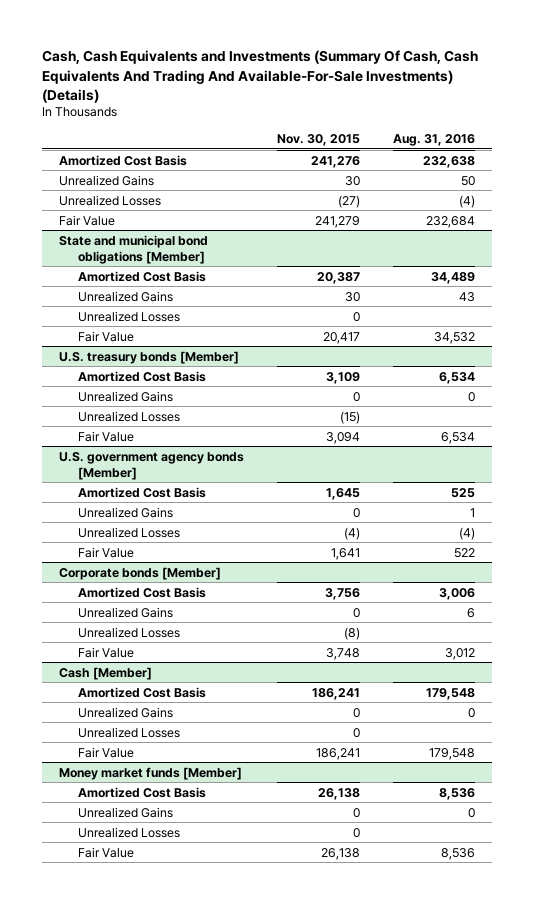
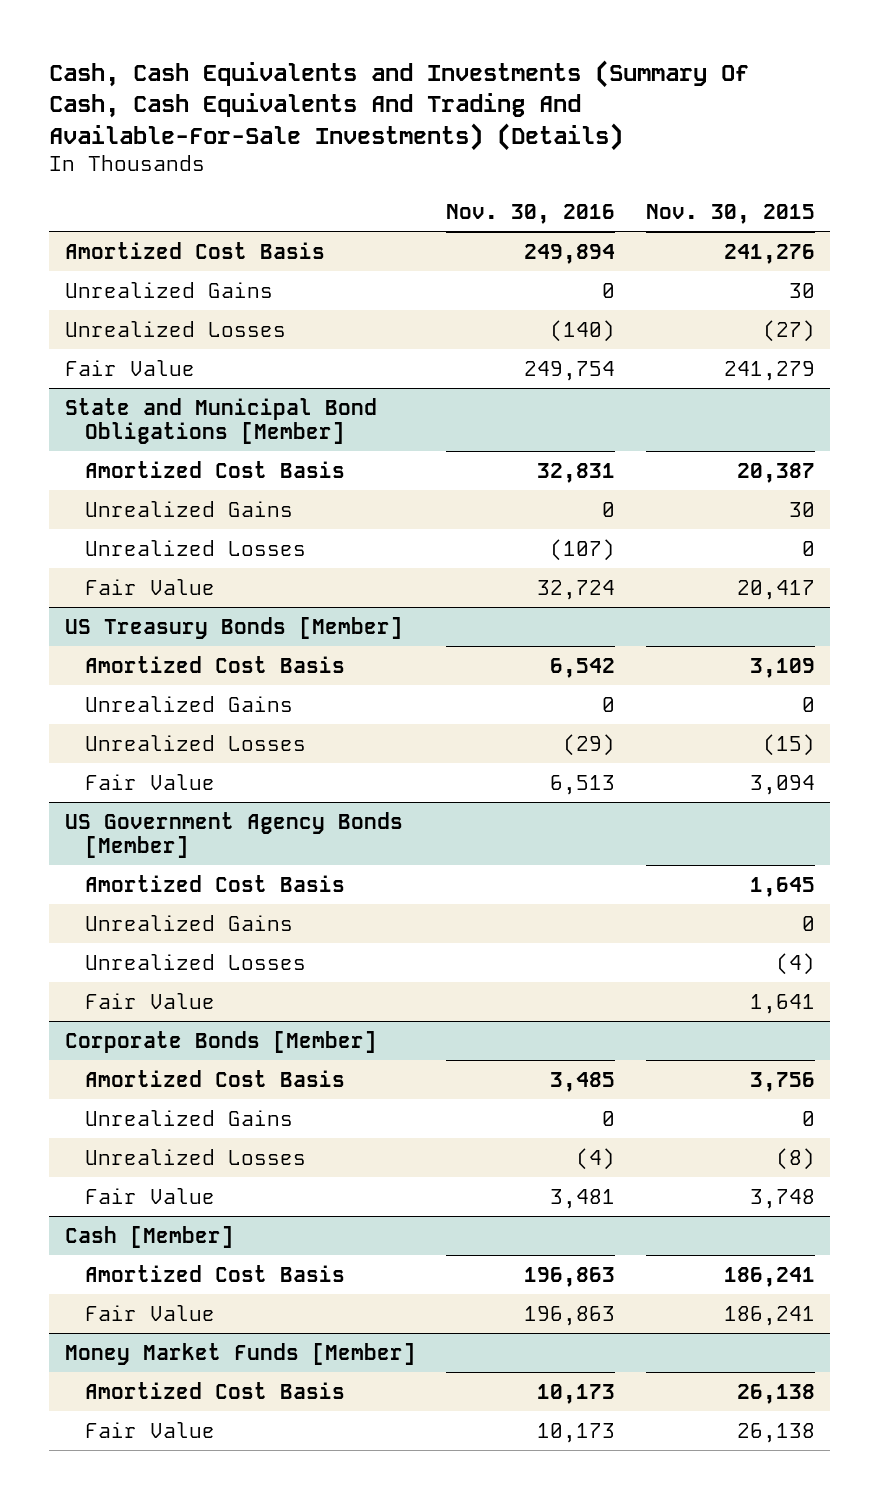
[393,134,476,147] Aug. 31, 2016 -> none
none -> [446,203,616,224] Nov. 30, 2016
[58,234,208,264] State and municipal bond obligations [Member] -> [64,397,377,444] State and Municipal Bond Obligations [Member]
[58,350,239,364] U.S. treasury bonds [Member] -> [64,616,403,639] US Treasury Bonds [Member]
[58,451,244,480] U.S. government agency bonds [Member] -> [64,811,403,858] US Government Agency Bonds [Member]
[58,566,221,580] Corporate bonds [Member] -> [64,1030,377,1053] Corporate Bonds [Member]
[77,706,173,718] Unrealized Gains -> none
[77,726,180,738] Unrealized Losses -> none
[58,766,242,780] Money market funds [Member] -> [64,1342,416,1365] Money Market Funds [Member]
[77,806,173,818] Unrealized Gains -> none
[77,826,180,838] Unrealized Losses -> none

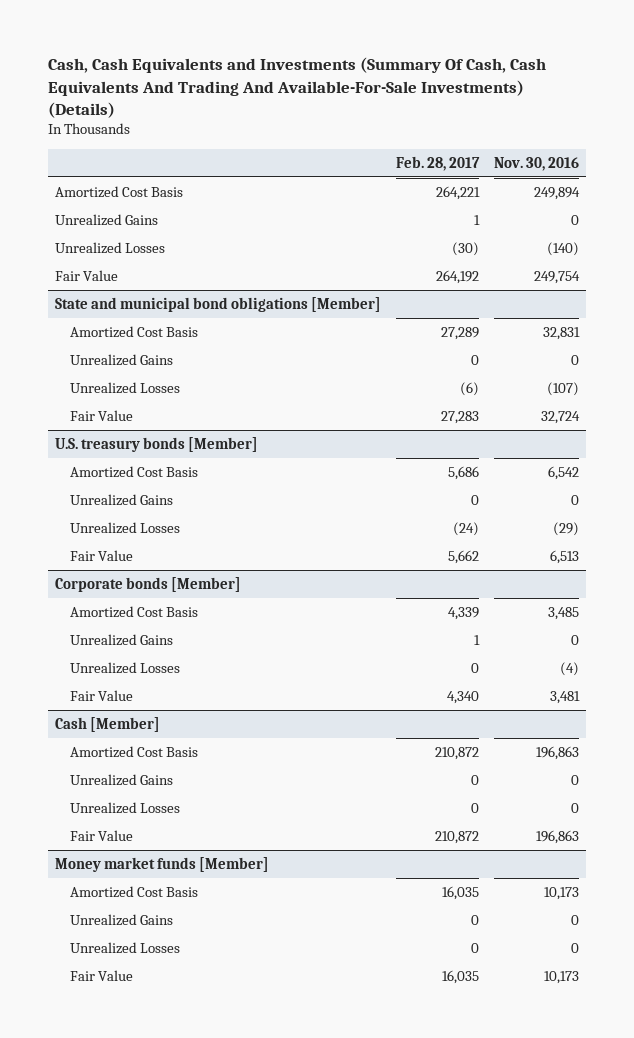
[645,203,815,224] Nov. 30, 2015 -> none
none -> [396,155,481,171] Feb. 28, 2017
[64,397,377,444] State and Municipal Bond Obligations [Member] -> [55,296,382,312] State and municipal bond obligations [Member]
[64,616,403,639] US Treasury Bonds [Member] -> [55,436,259,452] U.S. treasury bonds [Member]
[64,811,403,858] US Government Agency Bonds [Member] -> none
[84,874,345,892] Amortized Cost Basis -> none
[84,914,293,931] Unrealized Gains -> none
[84,953,306,970] Unrealized Losses -> none
[84,992,215,1009] Fair Value -> none
[64,1030,377,1053] Corporate Bonds [Member] -> [55,576,242,592] Corporate bonds [Member]
none -> [69,773,173,786] Unrealized Gains
none -> [69,801,180,814] Unrealized Losses
[64,1342,416,1365] Money Market Funds [Member] -> [55,856,270,872] Money market funds [Member]
none -> [69,913,173,926] Unrealized Gains
none -> [69,941,180,954] Unrealized Losses

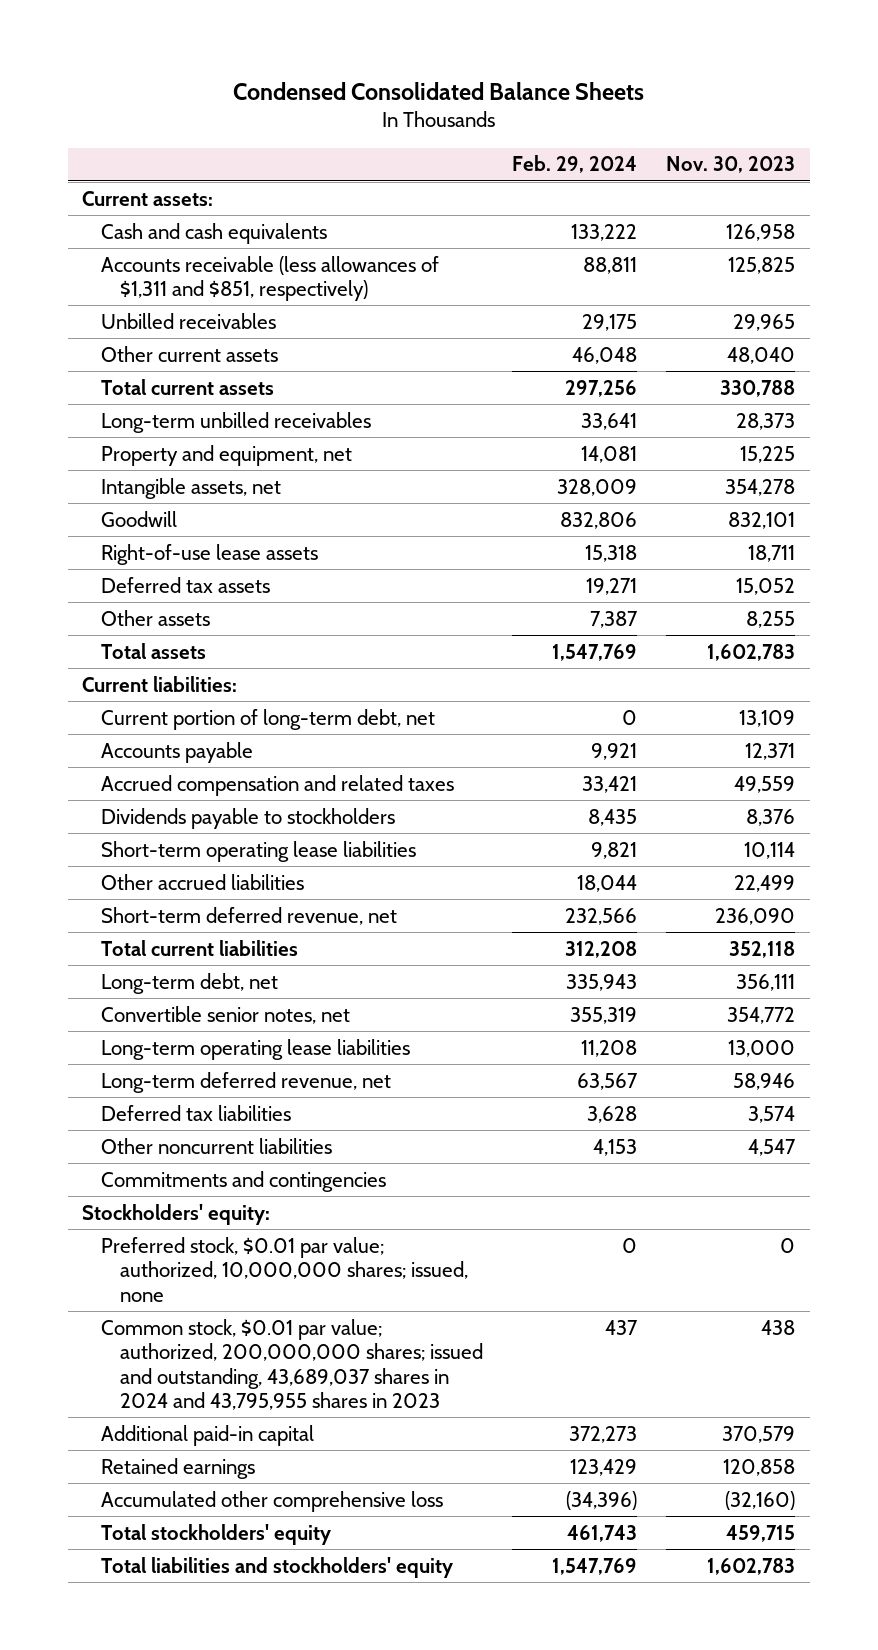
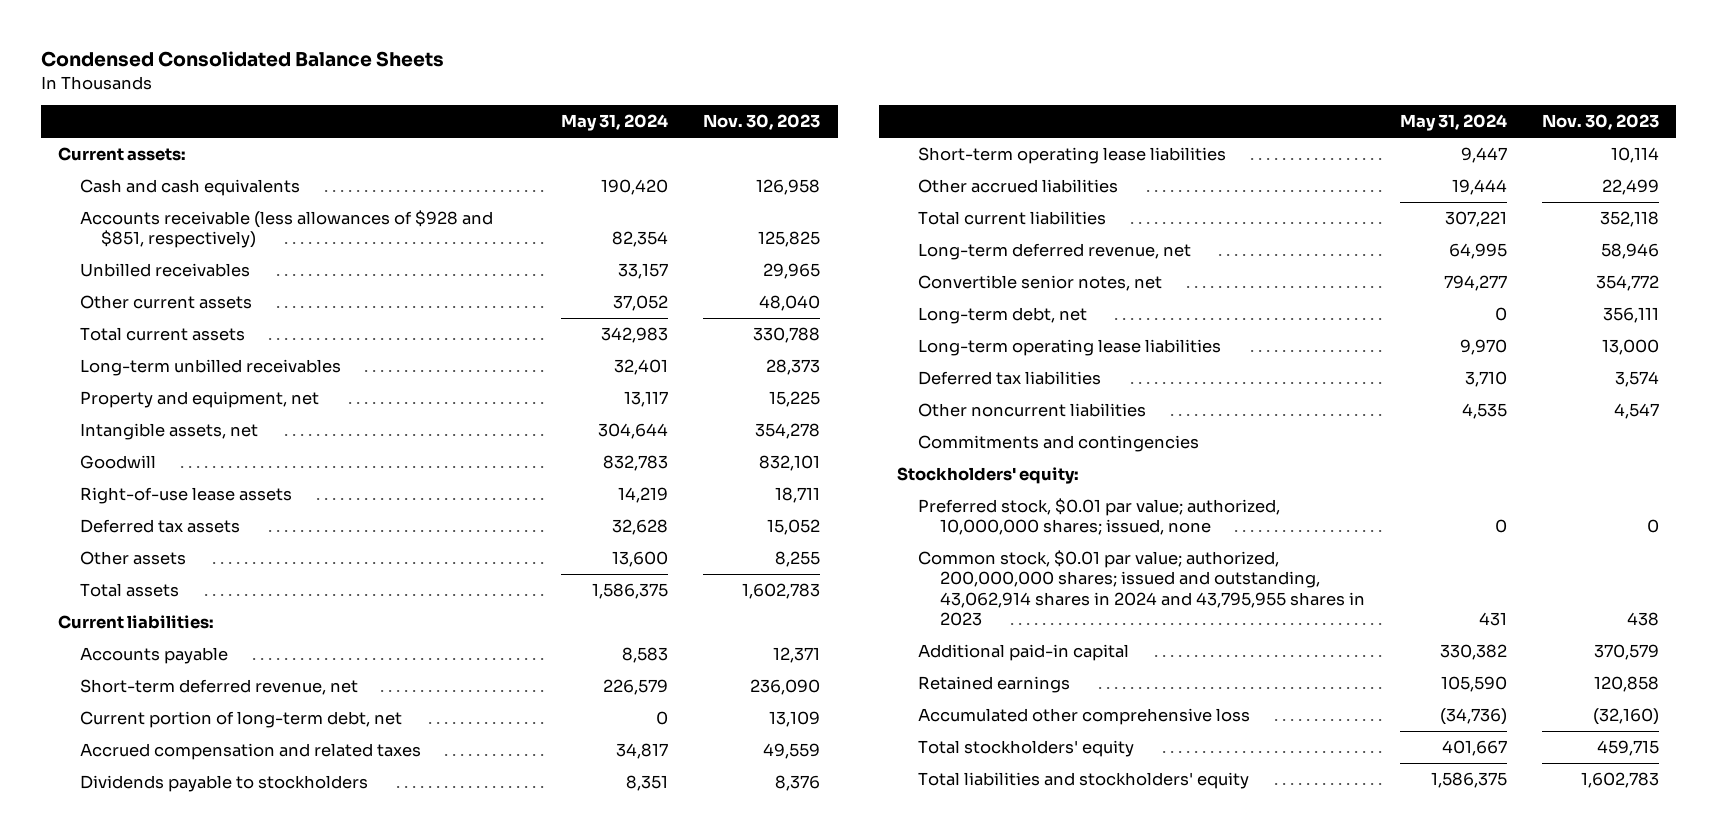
[511,155,637,174] Feb. 29, 2024 -> none
none -> [561,114,669,132] May 31, 2024
[101,255,440,302] Accounts receivable (less allowances of $1,311 and $851, respectively) -> [79,210,493,249] Accounts receivable (less allowances of $928 and $851, respectively)
[101,906,398,925] Short-term deferred revenue, net -> [79,679,358,696] Short-term deferred revenue, net
[101,708,436,730] Current portion of long-term debt, net -> [79,711,402,729] Current portion of long-term debt, net
[101,1071,392,1093] Long-term deferred revenue, net -> [918,243,1192,261] Long-term deferred revenue, net
[101,972,279,994] Long-term debt, net -> [918,307,1088,325] Long-term debt, net
[101,1318,483,1411] Common stock, $0.01 par value; authorized, 200,000,000 shares; issued and outstanding, 43,689,037 shares in 2024 and 43,795,955 shares in 2023 -> [918,550,1365,627] Common stock, $0.01 par value; authorized, 200,000,000 shares; issued and outstanding, 43,062,914 shares in 2024 and 43,795,955 shares in 2023

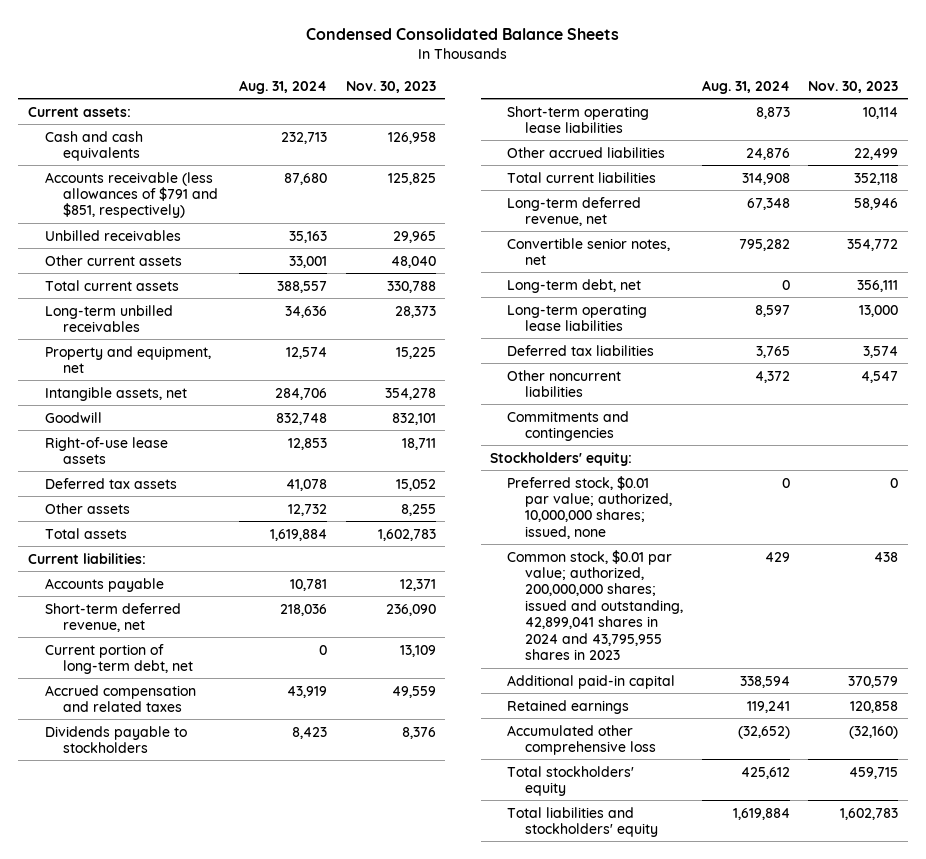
[561,114,669,132] May 31, 2024 -> none
none -> [239,79,328,94] Aug. 31, 2024
[79,210,493,249] Accounts receivable (less allowances of $928 and $851, respectively) -> [45,171,218,219] Accounts receivable (less allowances of $791 and $851, respectively)
[918,550,1365,627] Common stock, $0.01 par value; authorized, 200,000,000 shares; issued and outstanding, 43,062,914 shares in 2024 and 43,795,955 shares in 2023 -> [507,549,684,661] Common stock, $0.01 par value; authorized, 200,000,000 shares; issued and outstanding, 42,899,041 shares in 2024 and 43,795,955 shares in 2023

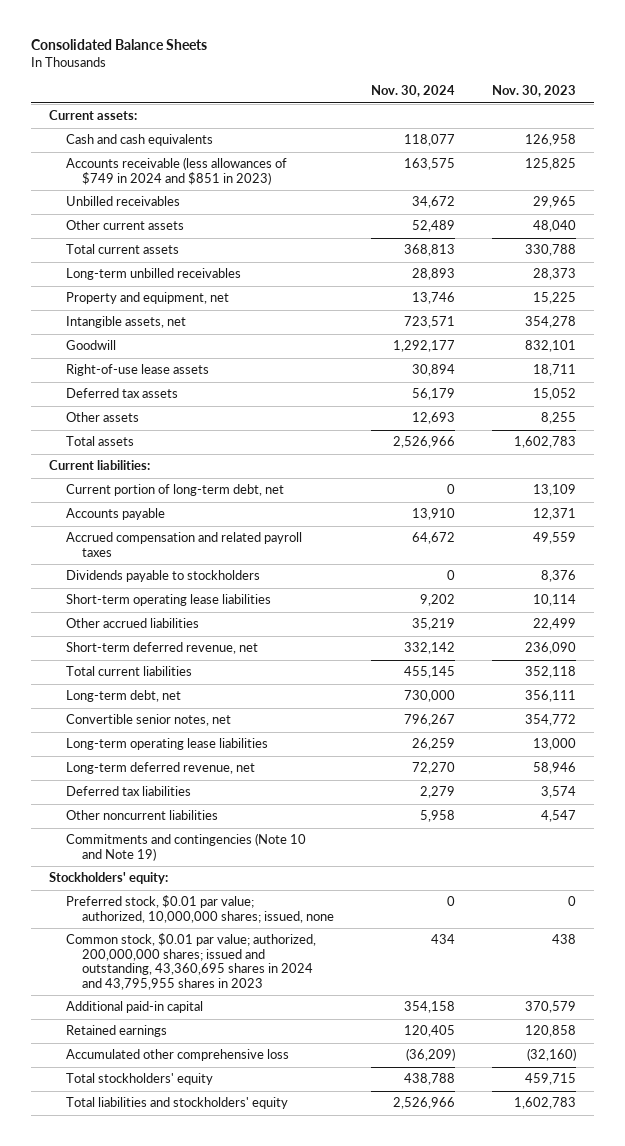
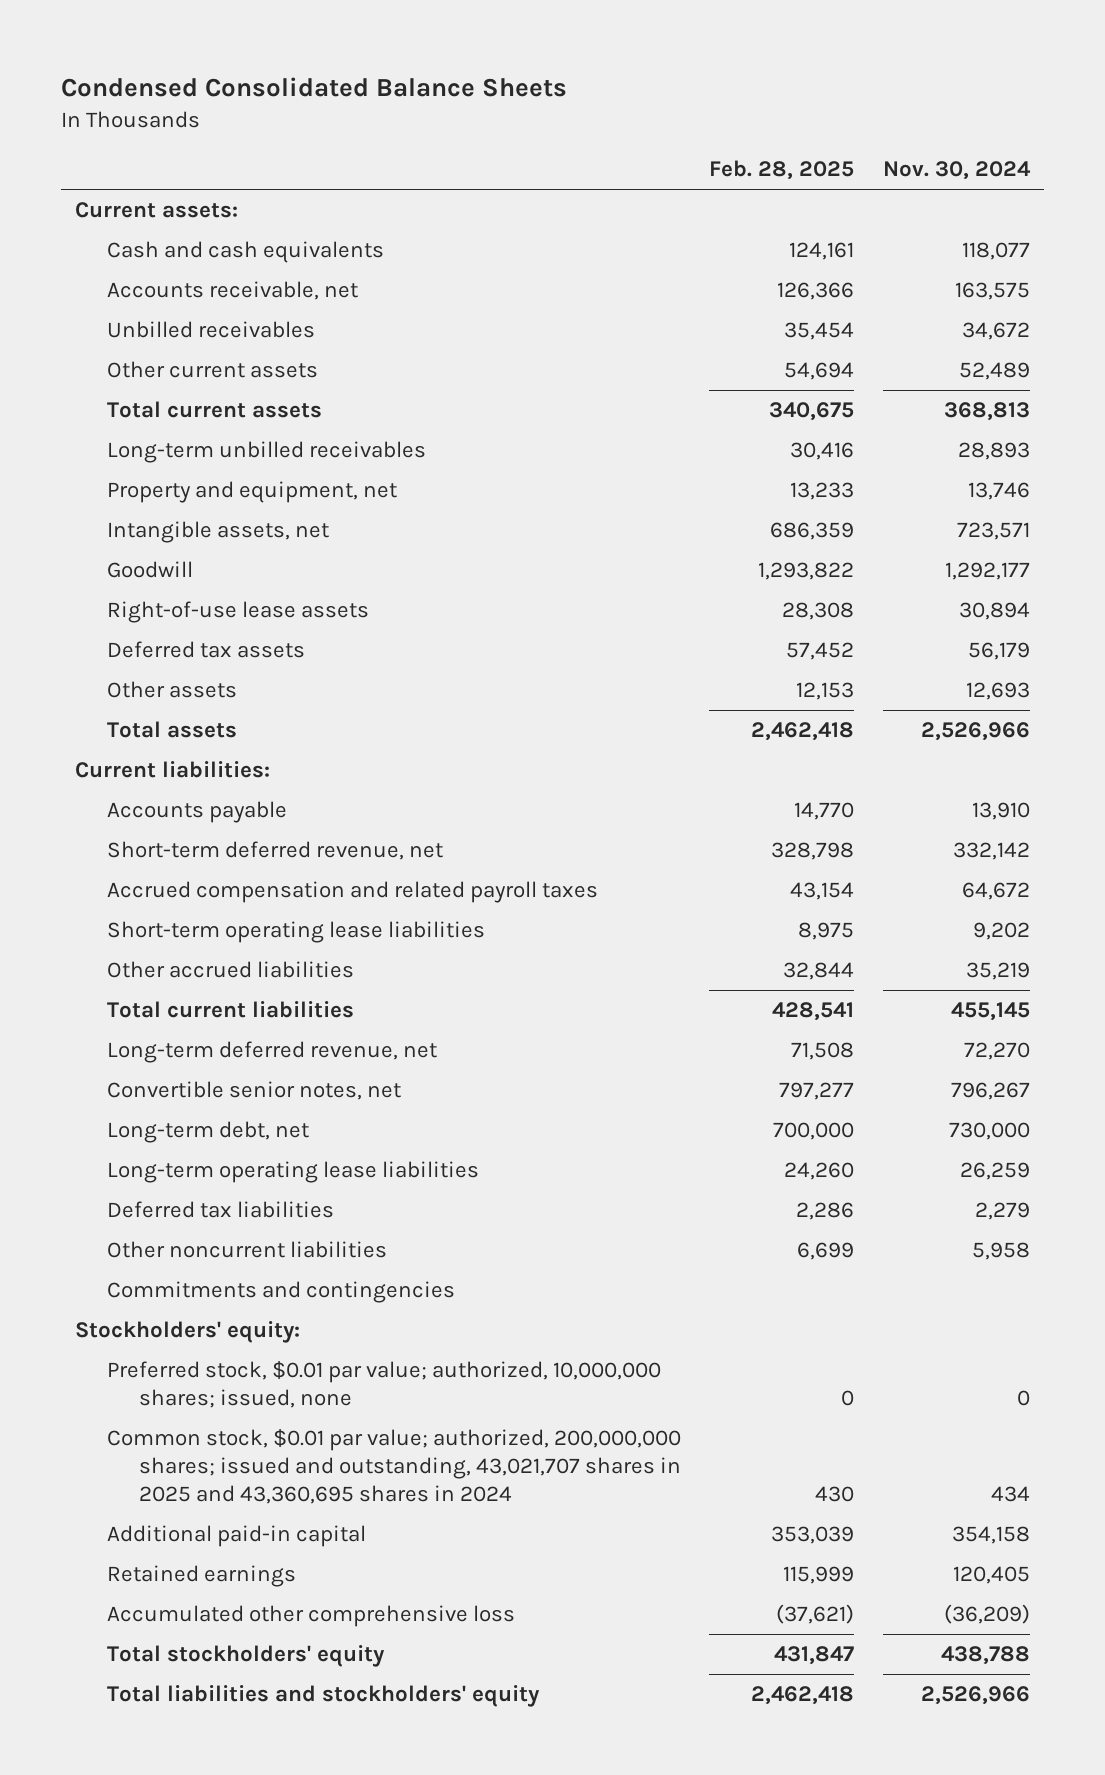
[31,39,208,51] Consolidated Balance Sheets -> [61,77,568,98] Condensed Consolidated Balance Sheets
[491,85,576,98] Nov. 30, 2023 -> none
none -> [709,160,855,181] Feb. 28, 2025
[65,157,287,185] Accounts receivable (less allowances of $749 in 2024 and $851 in 2023) -> [106,281,358,301] Accounts receivable, net
[65,484,284,497] Current portion of long-term debt, net -> none
[65,642,258,655] Short-term deferred revenue, net -> [106,841,443,861] Short-term deferred revenue, net
[65,570,260,583] Dividends payable to stockholders -> none
[65,762,255,775] Long-term deferred revenue, net -> [106,1041,437,1064] Long-term deferred revenue, net
[65,690,181,703] Long-term debt, net -> [106,1121,309,1144] Long-term debt, net
[65,833,306,861] Commitments and contingencies (Note 10 and Note 19) -> [106,1281,455,1304] Commitments and contingencies
[65,933,316,990] Common stock, $0.01 par value; authorized, 200,000,000 shares; issued and outstanding, 43,360,695 shares in 2024 and 43,795,955 shares in 2023 -> [106,1429,681,1505] Common stock, $0.01 par value; authorized, 200,000,000 shares; issued and outstanding, 43,021,707 shares in 2025 and 43,360,695 shares in 2024

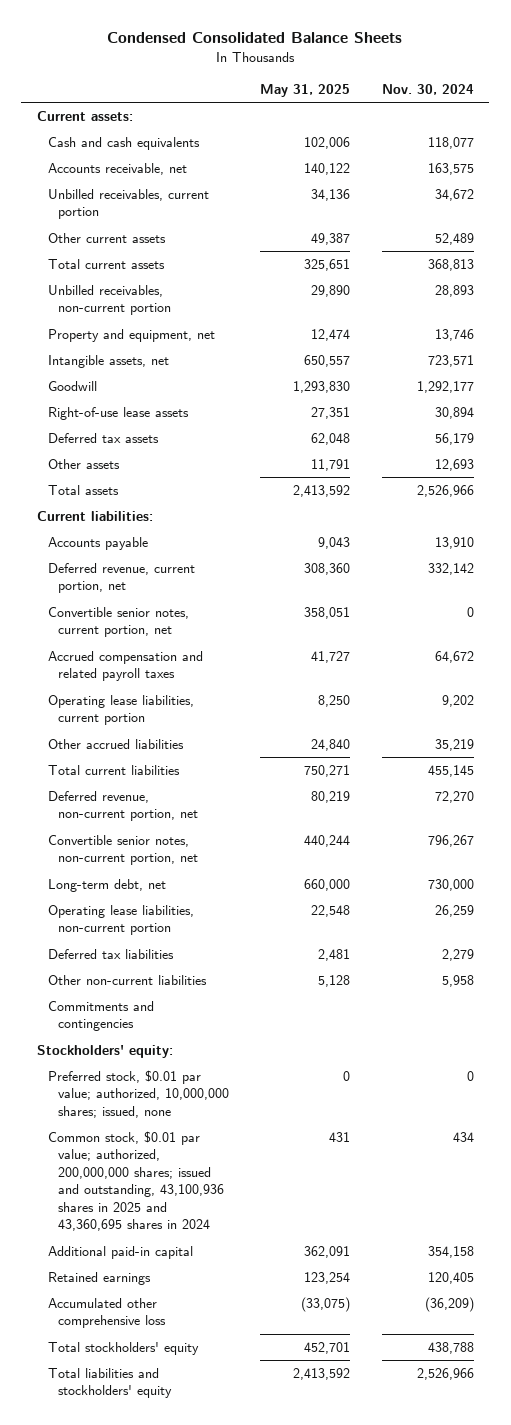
[709,160,855,181] Feb. 28, 2025 -> none
none -> [260,84,351,98] May 31, 2025
[106,321,315,339] Unbilled receivables -> [47,188,209,220] Unbilled receivables, current portion
[106,441,426,464] Long-term unbilled receivables -> [47,284,172,316] Unbilled receivables, non-current portion
[106,841,443,861] Short-term deferred revenue, net -> [47,562,195,594] Deferred revenue, current portion, net
none -> [47,606,189,638] Convertible senior notes, current portion, net
[106,921,485,944] Short-term operating lease liabilities -> [47,694,194,726] Operating lease liabilities, current portion
[106,1041,437,1064] Long-term deferred revenue, net -> [47,790,199,822] Deferred revenue, non-current portion, net
[106,1081,401,1101] Convertible senior notes, net -> [47,834,199,866] Convertible senior notes, non-current portion, net
[106,1161,479,1184] Long-term operating lease liabilities -> [47,904,194,936] Operating lease liabilities, non-current portion
[106,1241,387,1259] Other noncurrent liabilities -> [47,974,207,985] Other non-current liabilities
[106,1429,681,1505] Common stock, $0.01 par value; authorized, 200,000,000 shares; issued and outstanding, 43,021,707 shares in 2025 and 43,360,695 shares in 2024 -> [47,1130,225,1232] Common stock, $0.01 par value; authorized, 200,000,000 shares; issued and outstanding, 43,100,936 shares in 2025 and 43,360,695 shares in 2024

